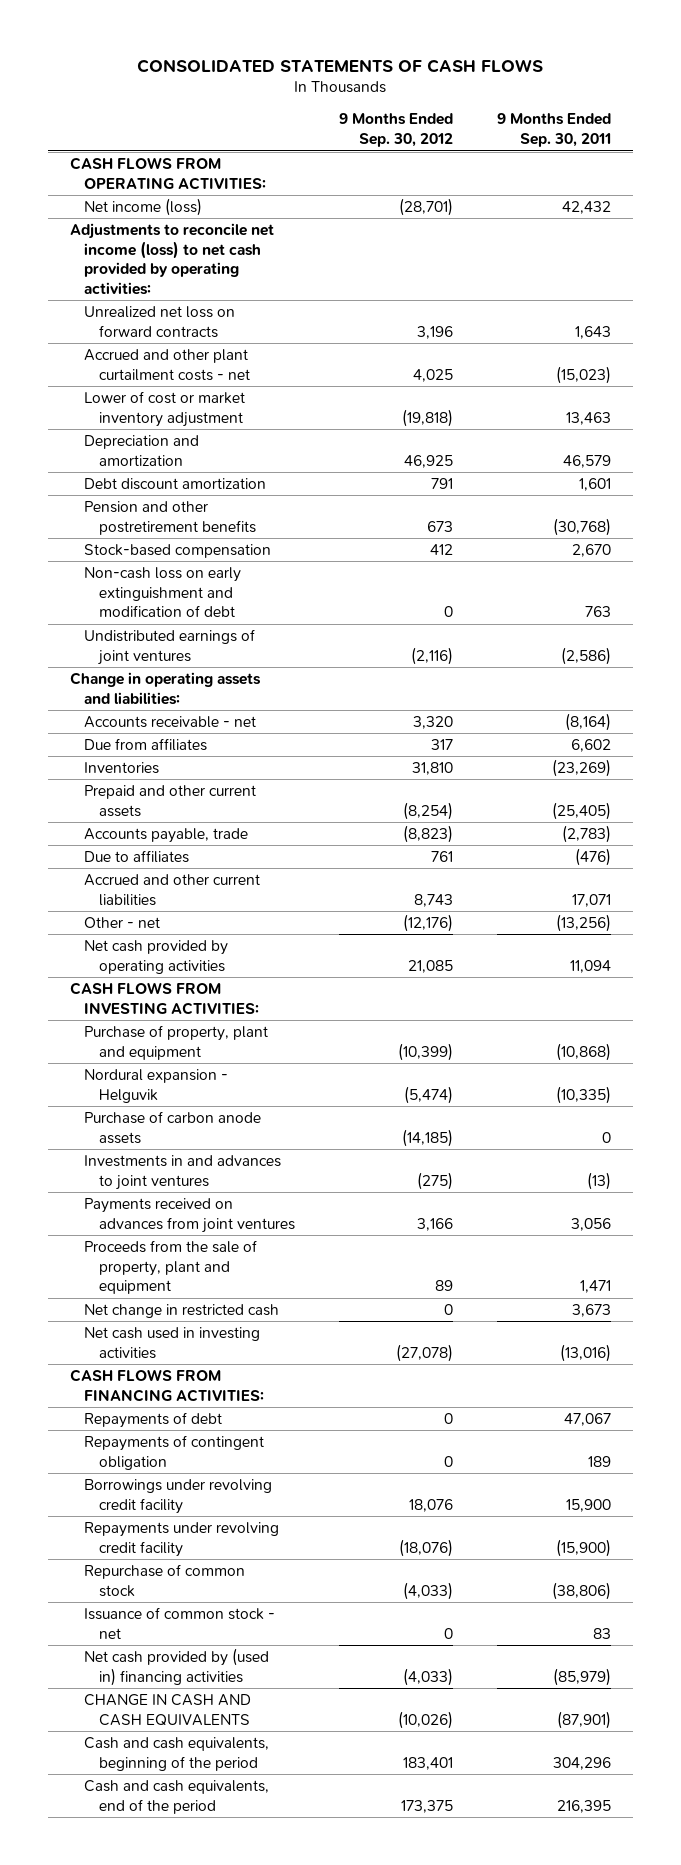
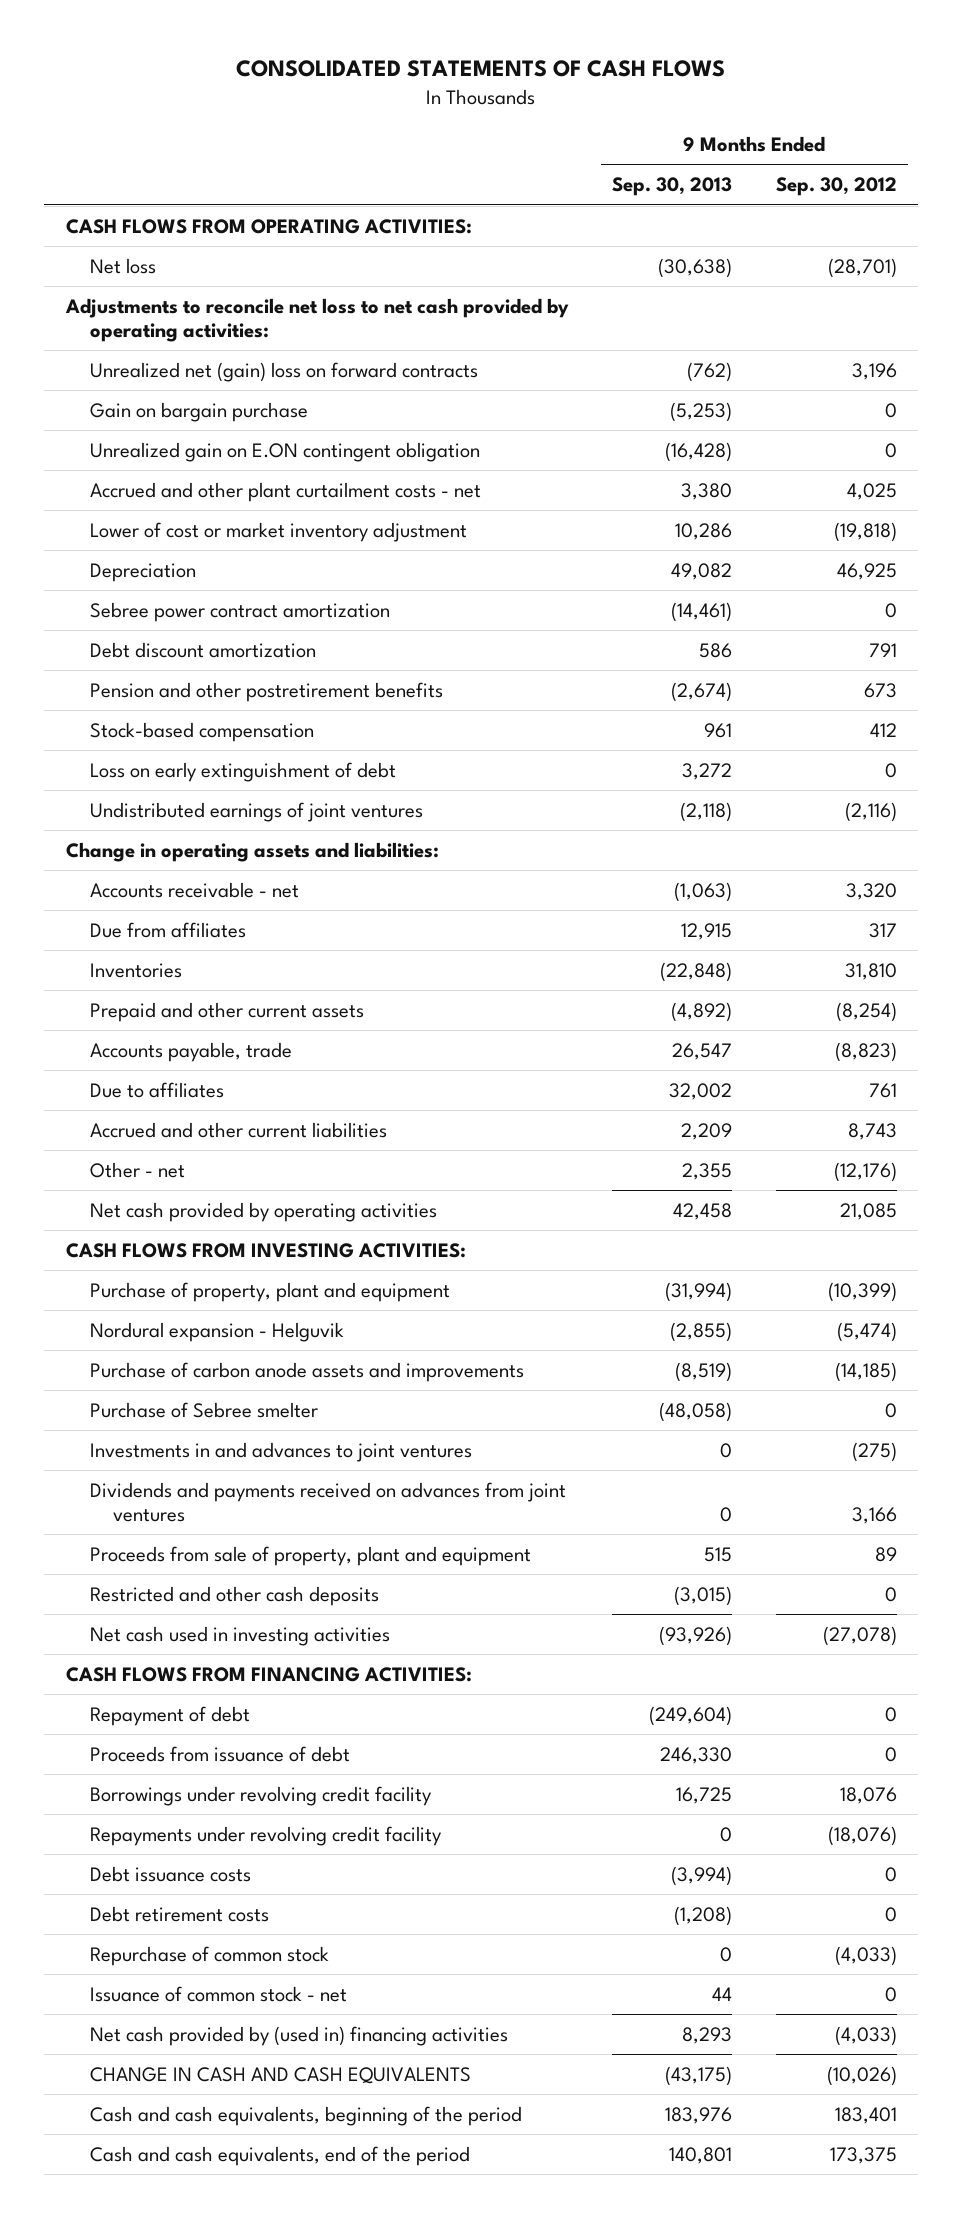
[497,113,612,148] 9 Months Ended Sep. 30, 2011 -> none
none -> [612,177,733,197] Sep. 30, 2013
[84,197,203,216] Net income (loss) -> [89,257,156,274] Net loss
[69,222,274,295] Adjustments to reconcile net income (loss) to net cash provided by operating activities: -> [64,297,569,343] Adjustments to reconcile net loss to net cash provided by operating activities:
[84,305,236,338] Unrealized net loss on forward contracts -> [89,361,478,382] Unrealized net (gain) loss on forward contracts
none -> [89,401,308,422] Gain on bargain purchase
none -> [89,441,480,462] Unrealized gain on E.ON contingent obligation
[84,434,200,466] Depreciation and amortization -> [89,562,196,582] Depreciation
none -> [89,601,390,622] Sebree power contract amortization
[84,566,242,618] Non-cash loss on early extinguishment and modification of debt -> [89,761,396,782] Loss on early extinguishment of debt
[84,1110,262,1144] Purchase of carbon anode assets -> [89,1361,524,1382] Purchase of carbon anode assets and improvements
none -> [89,1401,318,1418] Purchase of Sebree smelter
[84,1197,296,1233] Payments received on advances from joint ventures -> [89,1481,566,1523] Dividends and payments received on advances from joint ventures
[84,1239,258,1295] Proceeds from the sale of property, plant and equipment -> [89,1545,531,1566] Proceeds from sale of property, plant and equipment
[84,1303,280,1318] Net change in restricted cash -> [89,1585,379,1606] Restricted and other cash deposits
[84,1434,265,1470] Repayments of contingent obligation -> none
[84,1411,223,1428] Repayments of debt -> [89,1705,250,1726] Repayment of debt
none -> [89,1745,350,1762] Proceeds from issuance of debt
none -> [89,1865,251,1882] Debt issuance costs
none -> [89,1905,269,1922] Debt retirement costs

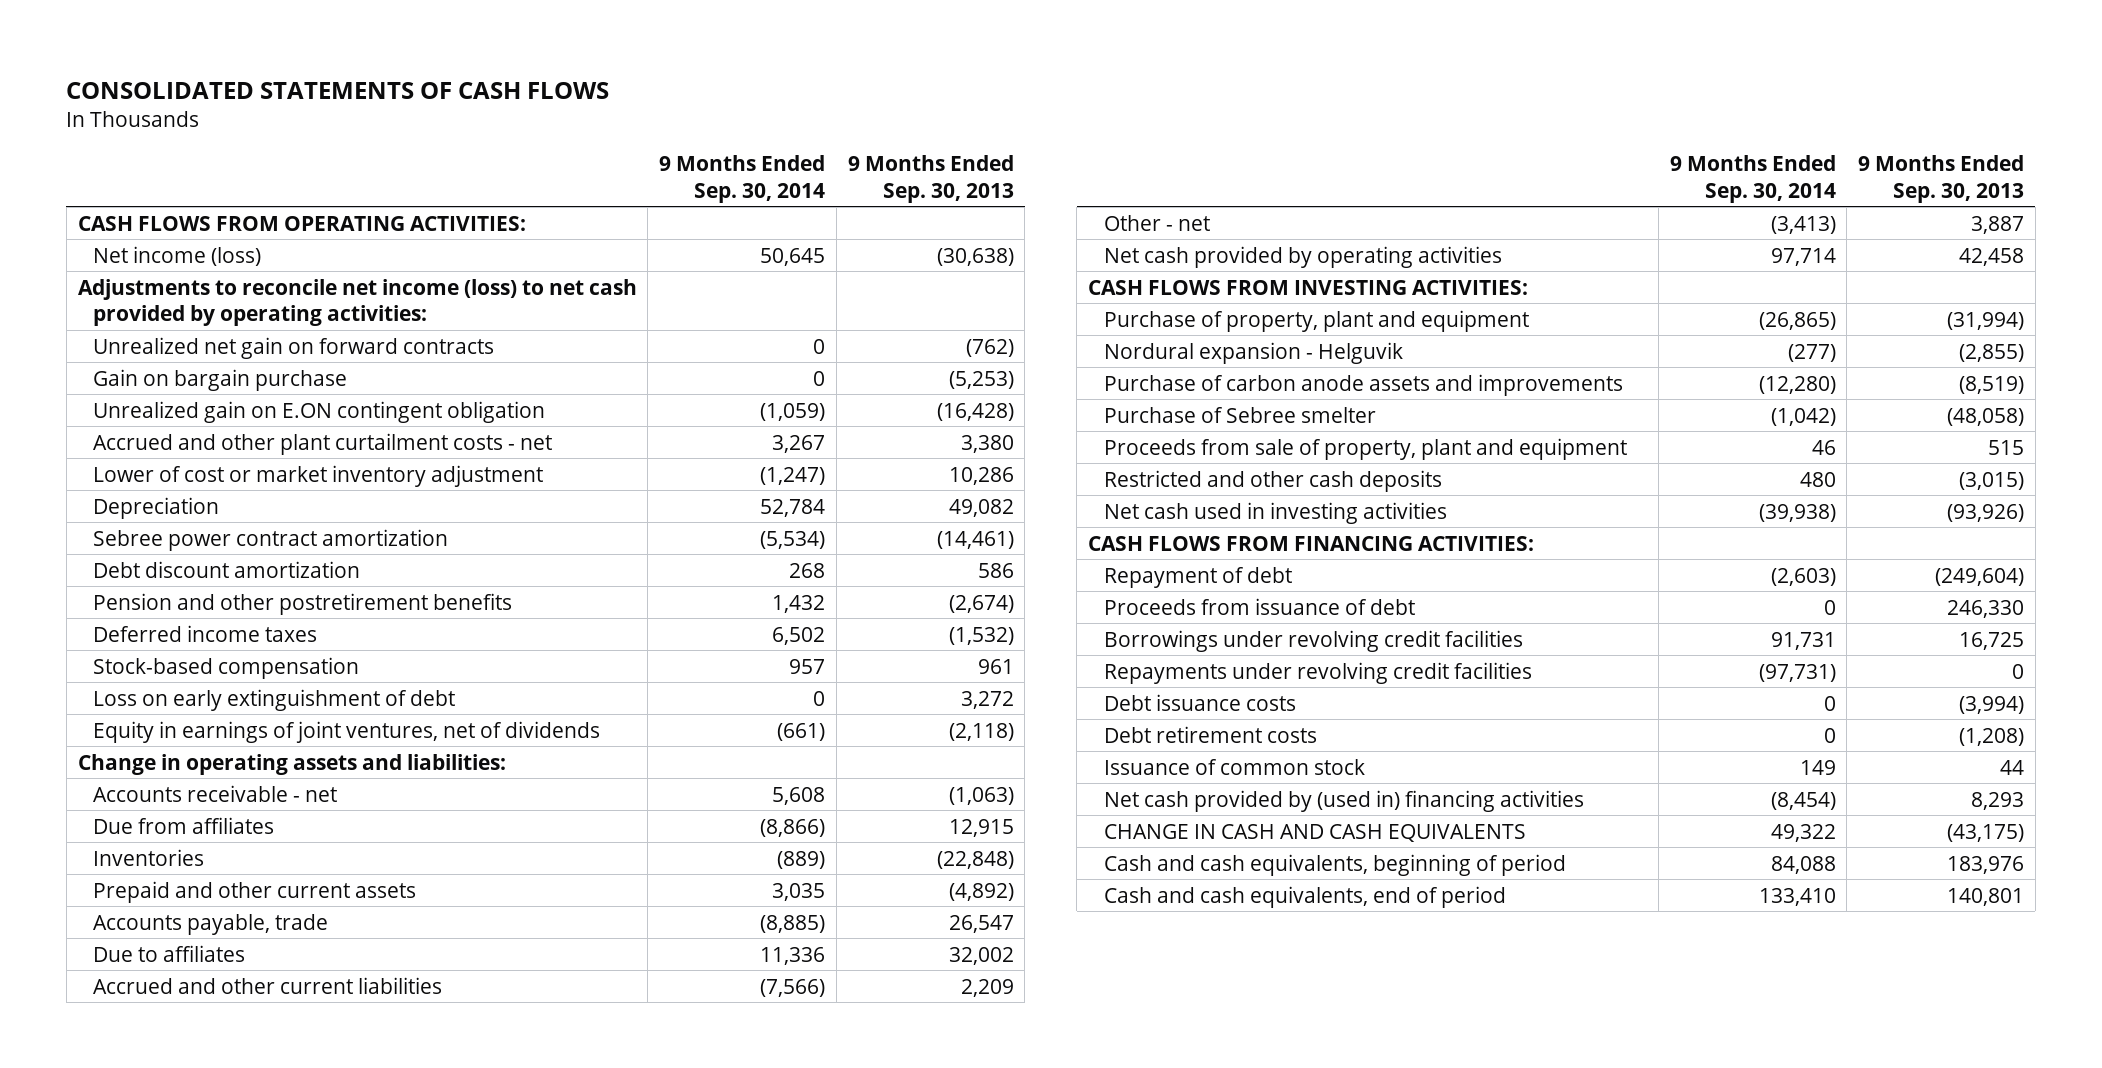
[775,177,897,197] Sep. 30, 2012 -> none
none -> [659,155,826,203] 9 Months Ended Sep. 30, 2014
[89,257,156,274] Net loss -> [93,245,262,266] Net income (loss)
[64,297,569,343] Adjustments to reconcile net loss to net cash provided by operating activities: -> [77,278,637,327] Adjustments to reconcile net income (loss) to net cash provided by operating activities:
[89,361,478,382] Unrealized net (gain) loss on forward contracts -> [93,336,495,359] Unrealized net gain on forward contracts
none -> [93,624,318,642] Deferred income taxes
[89,801,423,822] Undistributed earnings of joint ventures -> [93,720,601,743] Equity in earnings of joint ventures, net of dividends
[682,1162,733,1180] 2,355 -> [1971,215,2025,234] 3,887
[89,1441,472,1462] Investments in and advances to joint ventures -> none
[89,1481,566,1523] Dividends and payments received on advances from joint ventures -> none
[89,1785,432,1806] Borrowings under revolving credit facility -> [1103,629,1523,652] Borrowings under revolving credit facilities
[89,1825,442,1846] Repayments under revolving credit facility -> [1103,661,1532,684] Repayments under revolving credit facilities
[89,1945,329,1966] Repurchase of common stock -> none
[89,1985,347,2002] Issuance of common stock - net -> [1103,758,1365,775] Issuance of common stock
[89,2105,522,2126] Cash and cash equivalents, beginning of the period -> [1103,853,1566,876] Cash and cash equivalents, beginning of period
[89,2145,470,2166] Cash and cash equivalents, end of the period -> [1103,885,1506,908] Cash and cash equivalents, end of period

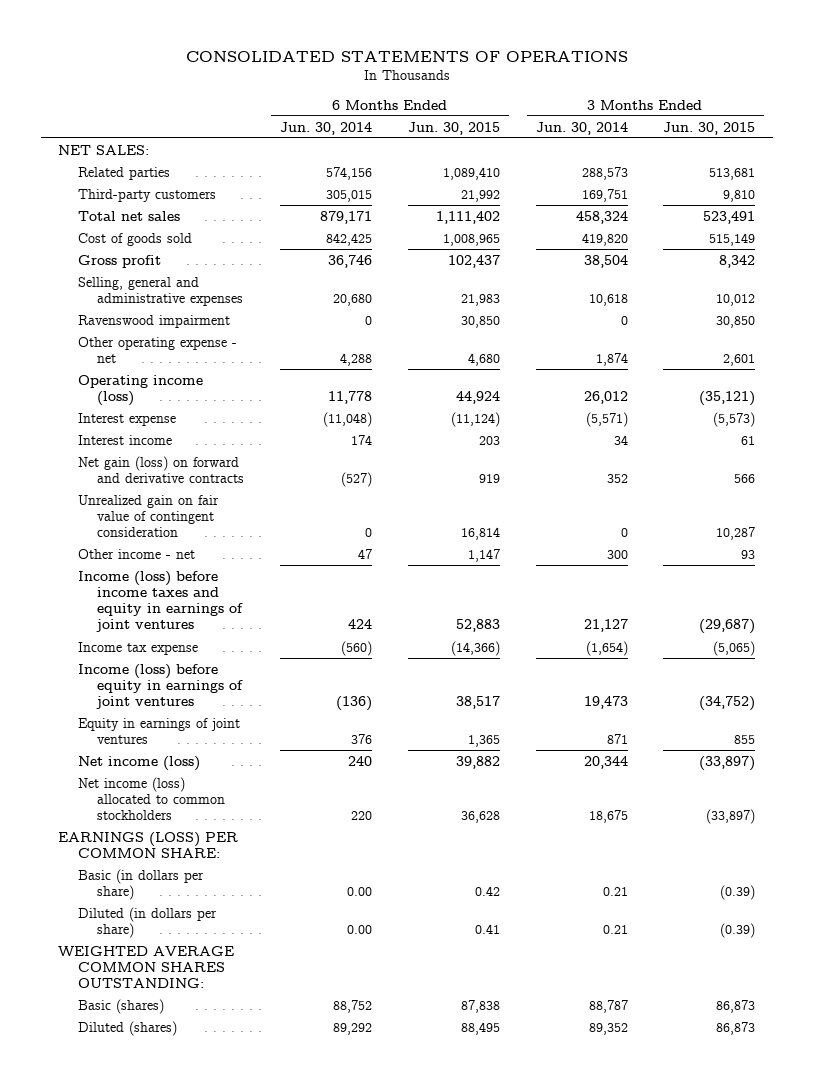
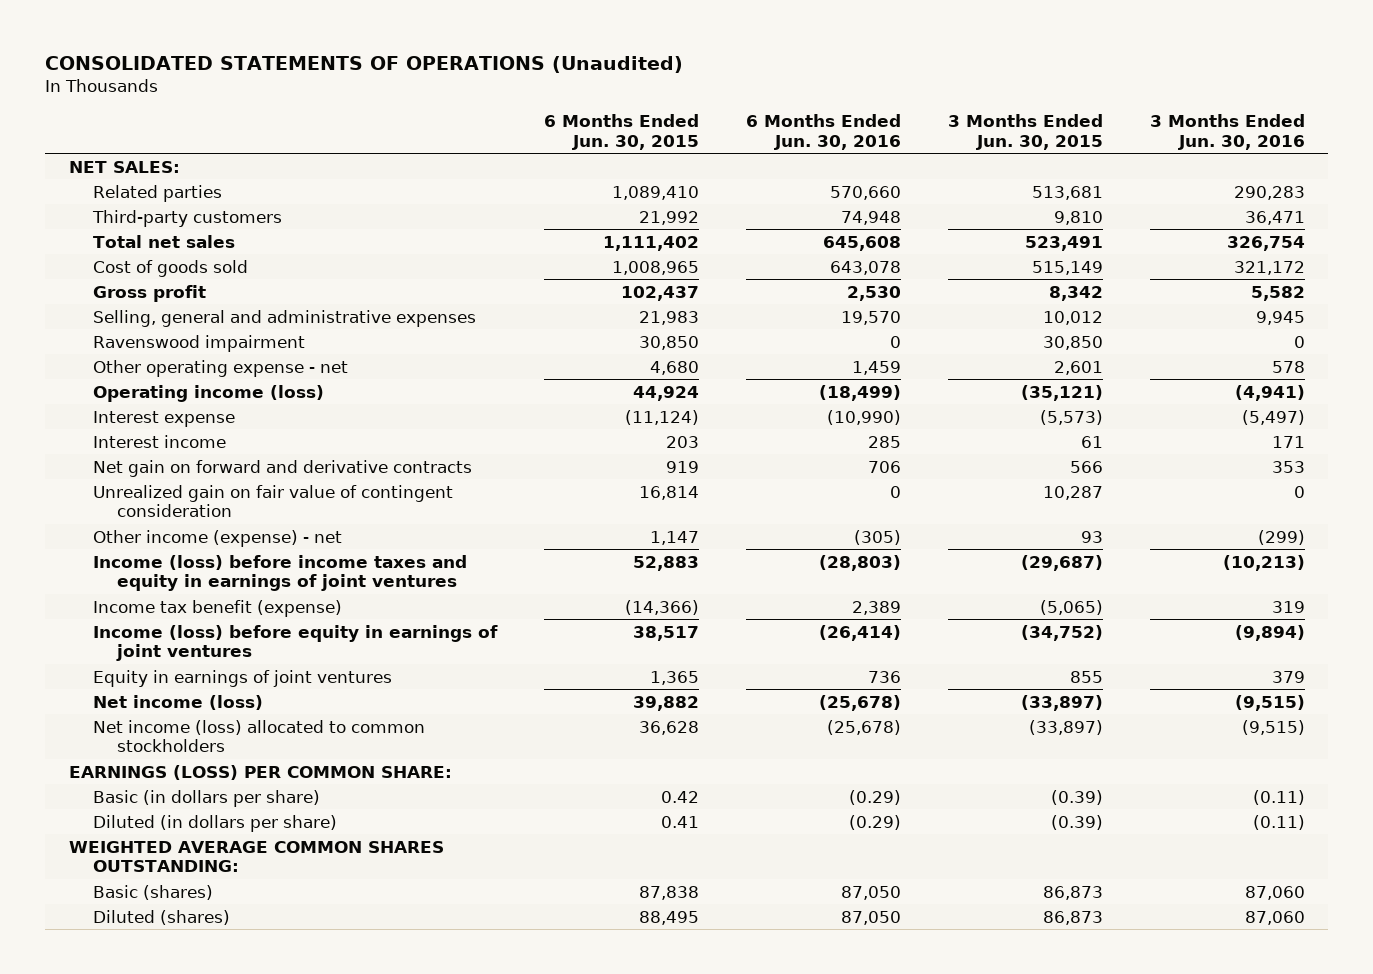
[185,50,628,62] CONSOLIDATED STATEMENTS OF OPERATIONS -> [45,56,684,74] CONSOLIDATED STATEMENTS OF OPERATIONS (Unaudited)
[279,121,372,135] Jun. 30, 2014 -> none
[535,121,628,135] Jun. 30, 2014 -> none
none -> [745,114,901,150] 6 Months Ended Jun. 30, 2016
none -> [1149,114,1305,150] 3 Months Ended Jun. 30, 2016
[77,455,244,483] Net gain (loss) on forward and derivative contracts -> [92,459,472,477] Net gain on forward and derivative contracts
[77,548,195,559] Other income - net -> [92,529,342,547] Other income (expense) - net
[77,641,198,655] Income tax expense -> [92,599,342,617] Income tax benefit (expense)

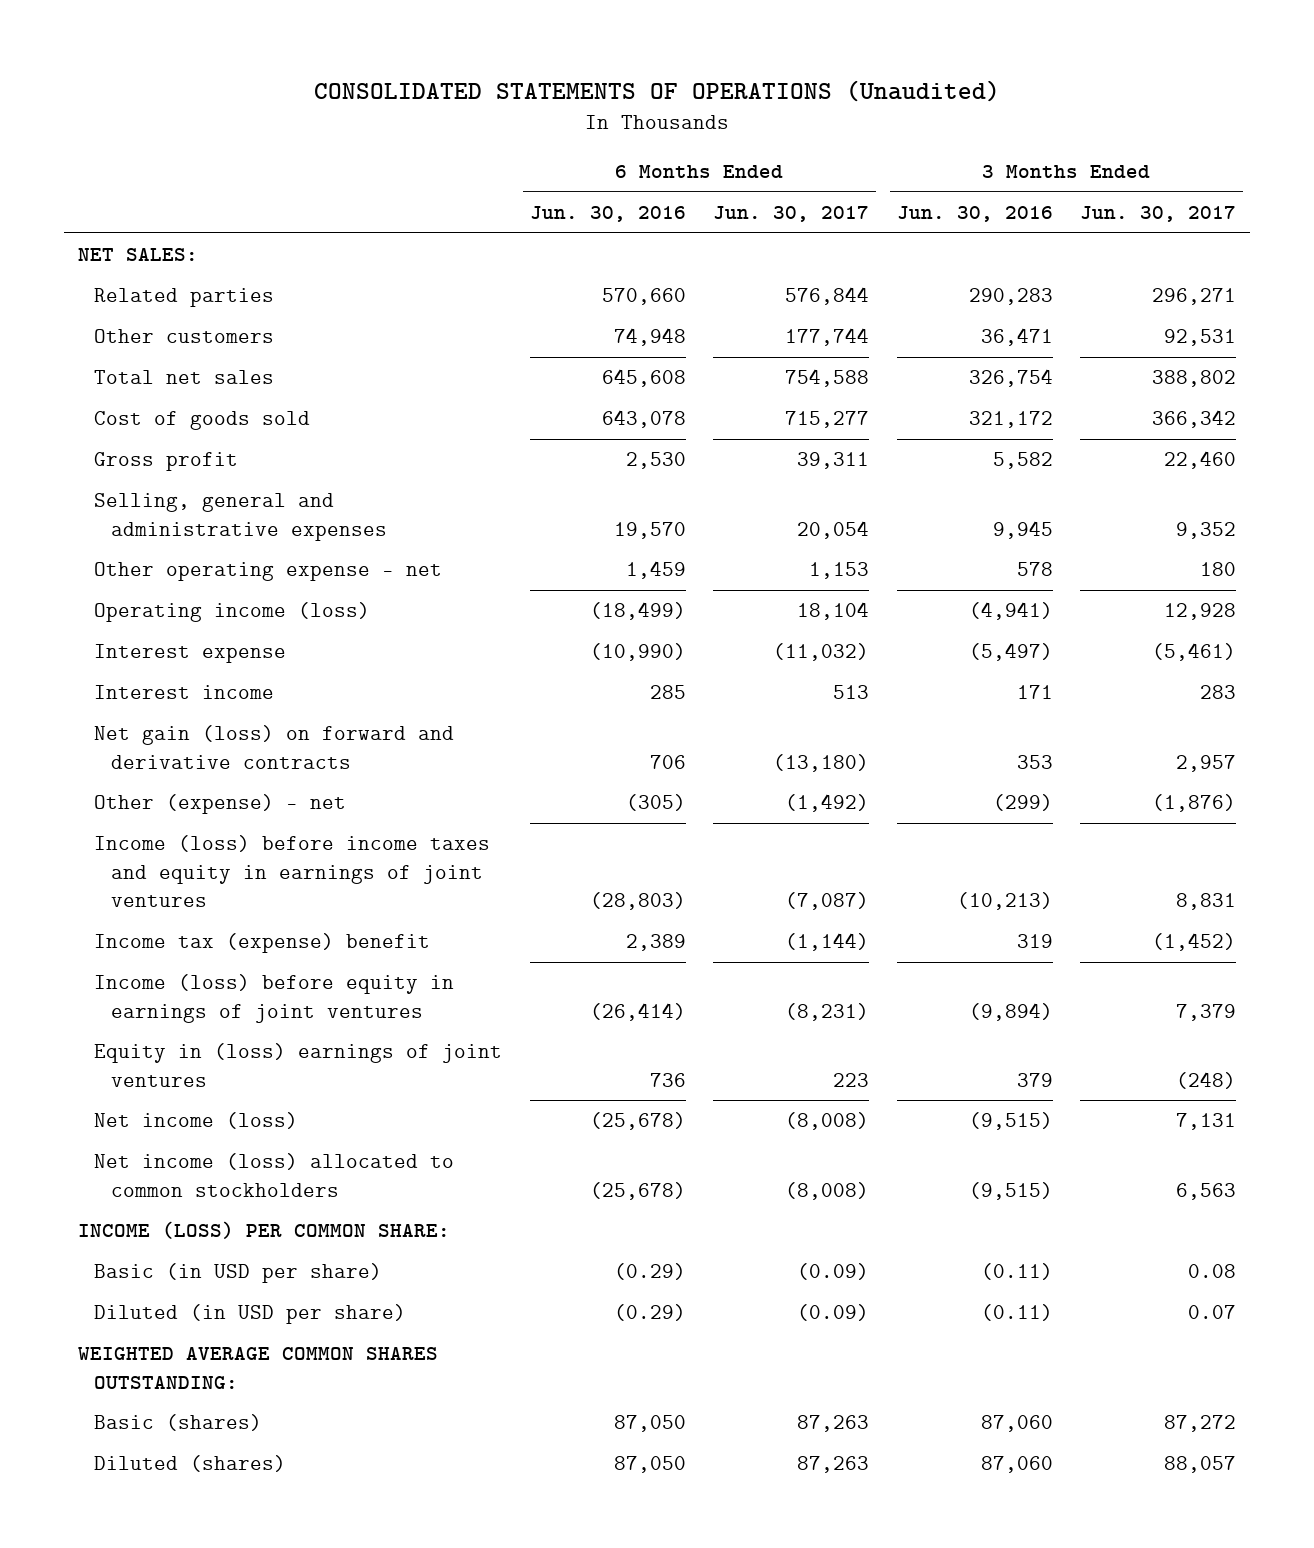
[543,114,699,150] 6 Months Ended Jun. 30, 2015 -> none
[947,114,1103,150] 3 Months Ended Jun. 30, 2015 -> none
none -> [713,206,870,223] Jun. 30, 2017
none -> [1079,206,1236,223] Jun. 30, 2017
[91,209,282,227] Third-party customers -> [94,329,275,344] Other customers
[92,334,305,352] Ravenswood impairment -> none
[92,484,453,517] Unrealized gain on fair value of contingent consideration -> none
[92,459,472,477] Net gain on forward and derivative contracts -> [94,725,455,769] Net gain (loss) on forward and derivative contracts
[92,529,342,547] Other income (expense) - net -> [94,794,347,815] Other (expense) - net
[92,599,342,617] Income tax benefit (expense) -> [94,933,431,954] Income tax (expense) benefit
[92,669,392,687] Equity in earnings of joint ventures -> [94,1043,503,1087] Equity in (loss) earnings of joint ventures
[68,764,452,780] EARNINGS (LOSS) PER COMMON SHARE: -> [77,1221,450,1240] INCOME (LOSS) PER COMMON SHARE:
[92,789,320,807] Basic (in dollars per share) -> [94,1263,383,1284] Basic (in USD per share)
[92,814,337,832] Diluted (in dollars per share) -> [94,1304,407,1325] Diluted (in USD per share)

